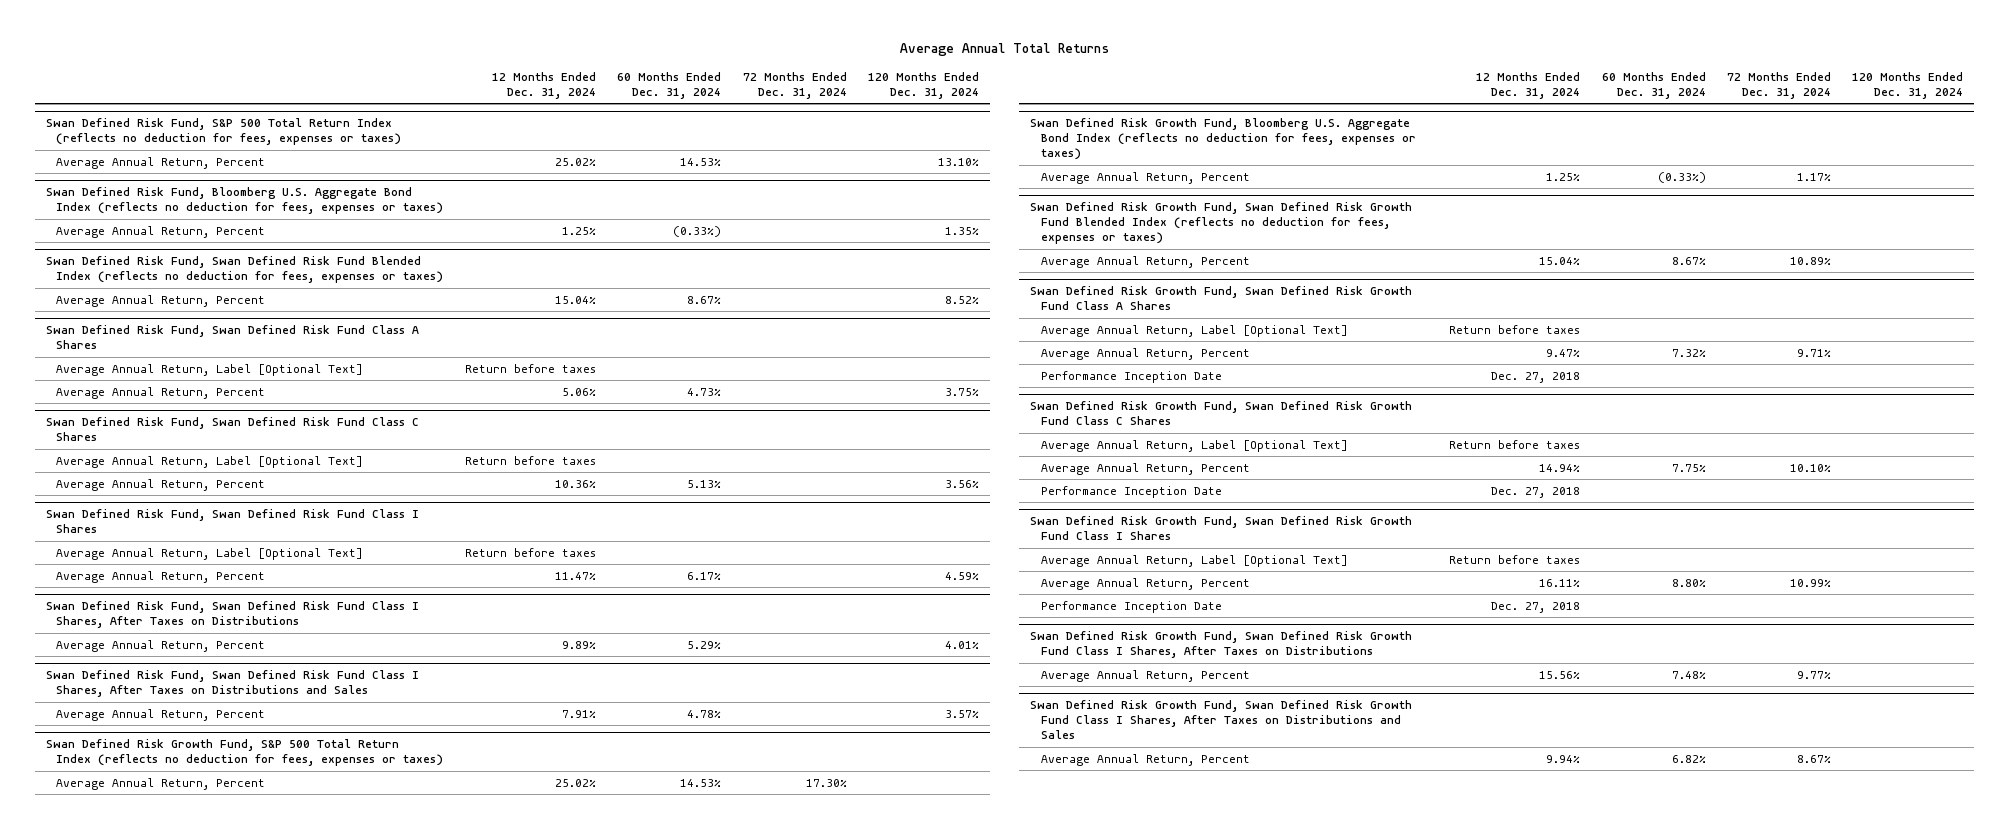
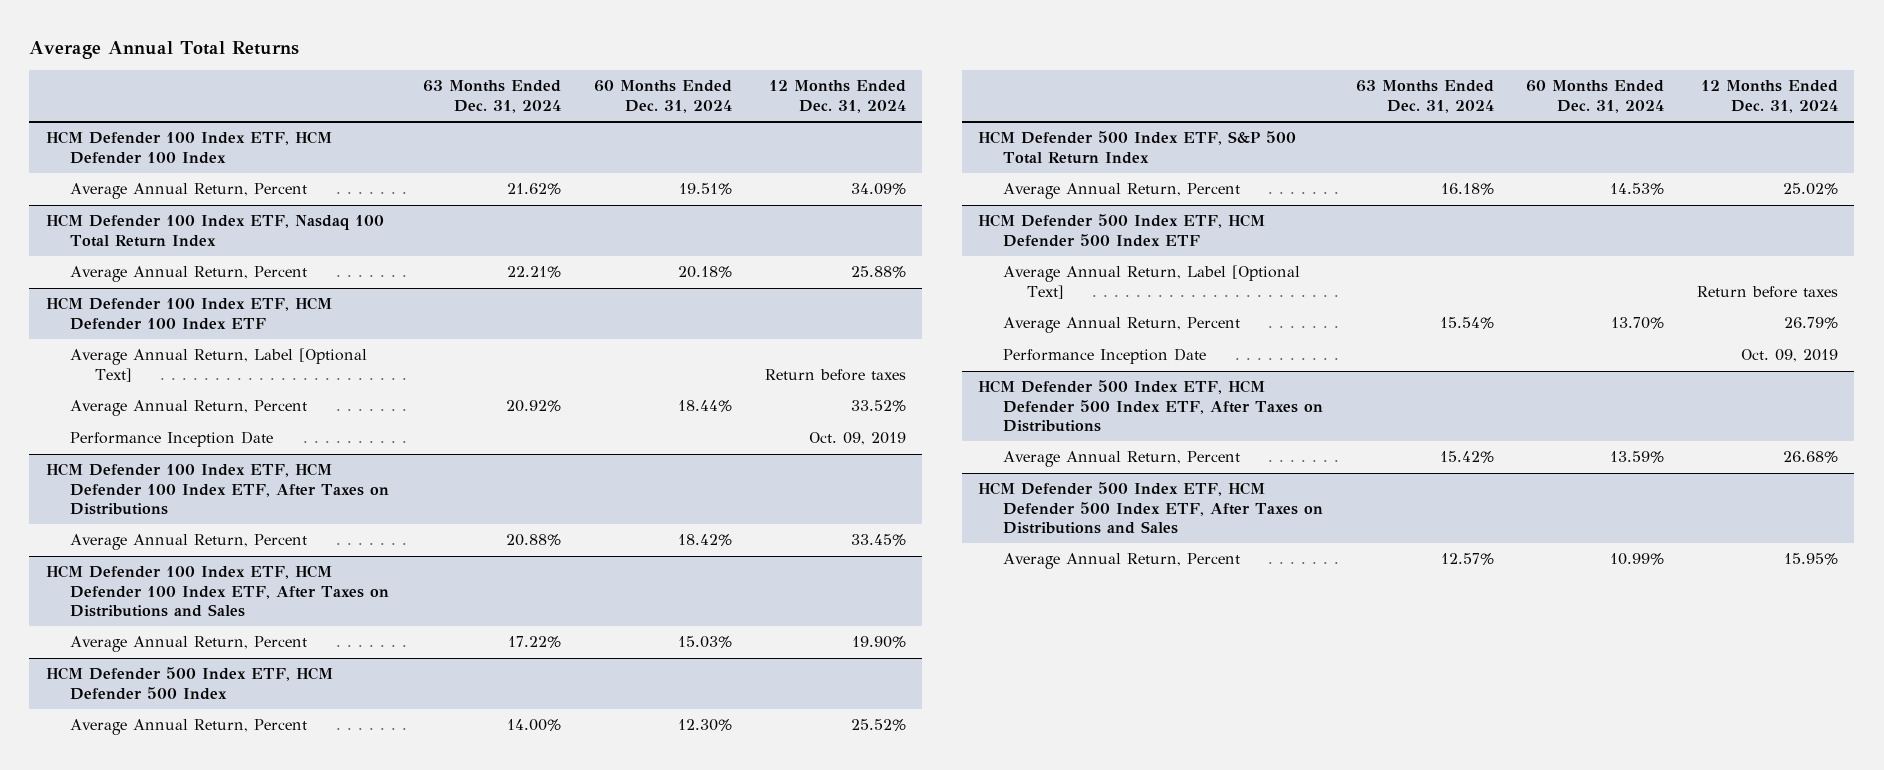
[742,71,847,99] 72 Months Ended Dec. 31, 2024 -> none
[867,71,979,99] 120 Months Ended Dec. 31, 2024 -> none
none -> [423,80,562,113] 63 Months Ended Dec. 31, 2024
[45,118,402,146] Swan Defined Risk Fund, S&P 500 Total Return Index (reflects no deduction for fees, expenses or taxes) -> none
[45,187,444,215] Swan Defined Risk Fund, Bloomberg U.S. Aggregate Bond Index (reflects no deduction for fees, expenses or taxes) -> none
[45,256,444,284] Swan Defined Risk Fund, Swan Defined Risk Fund Blended Index (reflects no deduction for fees, expenses or taxes) -> none
[56,294,266,307] Average Annual Return, Percent -> none
[45,325,419,350] Swan Defined Risk Fund, Swan Defined Risk Fund Class A Shares -> none
[56,363,364,376] Average Annual Return, Label [Optional Text] -> none
[56,386,266,399] Average Annual Return, Percent -> none
[45,417,419,442] Swan Defined Risk Fund, Swan Defined Risk Fund Class C Shares -> none
[56,455,364,468] Average Annual Return, Label [Optional Text] -> none
[56,478,266,491] Average Annual Return, Percent -> none
[45,509,419,534] Swan Defined Risk Fund, Swan Defined Risk Fund Class I Shares -> none
none -> [45,131,332,164] HCM Defender 100 Index ETF, HCM Defender 100 Index
[554,157,596,166] 25.02% -> [850,183,906,196] 34.09%
[680,157,722,166] 14.53% -> [678,183,732,196] 19.51%
none -> [45,214,384,247] HCM Defender 100 Index ETF, Nasdaq 100 Total Return Index
[561,226,596,235] 1.25% -> [850,266,906,279] 25.88%
[673,225,722,237] (0.33%) -> [677,266,732,279] 20.18%
none -> [45,297,332,330] HCM Defender 100 Index ETF, HCM Defender 100 Index ETF
[45,601,419,629] Swan Defined Risk Fund, Swan Defined Risk Fund Class I Shares, After Taxes on Distributions -> none
[45,670,419,698] Swan Defined Risk Fund, Swan Defined Risk Fund Class I Shares, After Taxes on Distributions and Sales -> none
[45,739,444,767] Swan Defined Risk Growth Fund, S&P 500 Total Return Index (reflects no deduction for fees, expenses or taxes) -> none
[554,571,596,580] 11.47% -> [850,400,906,413] 33.52%
[687,571,722,580] 6.17% -> [677,400,732,413] 18.44%
none -> [70,431,274,448] Performance Inception Date
none -> [45,463,390,516] HCM Defender 100 Index ETF, HCM Defender 100 Index ETF, After Taxes on Distributions
[561,640,596,649] 9.89% -> [850,534,906,547] 33.45%
[687,640,722,649] 5.29% -> [677,534,732,547] 18.42%
none -> [45,565,390,618] HCM Defender 100 Index ETF, HCM Defender 100 Index ETF, After Taxes on Distributions and Sales
[561,709,596,718] 7.91% -> [851,636,906,649] 19.90%
[687,709,722,718] 4.78% -> [677,636,732,649] 15.03%
none -> [45,667,333,700] HCM Defender 500 Index ETF, HCM Defender 500 Index
none -> [70,719,308,736] Average Annual Return, Percent
none -> [978,131,1297,164] HCM Defender 500 Index ETF, S&P 500 Total Return Index
[1030,118,1416,161] Swan Defined Risk Growth Fund, Bloomberg U.S. Aggregate Bond Index (reflects no deduction for fees, expenses or taxes) -> none
[1040,171,1250,184] Average Annual Return, Percent -> none
[1030,202,1413,245] Swan Defined Risk Growth Fund, Swan Defined Risk Growth Fund Blended Index (reflects no deduction for fees, expenses or taxes) -> none
[1040,255,1250,268] Average Annual Return, Percent -> none
[1030,286,1413,311] Swan Defined Risk Growth Fund, Swan Defined Risk Growth Fund Class A Shares -> none
[1040,324,1348,337] Average Annual Return, Label [Optional Text] -> none
[1040,347,1250,360] Average Annual Return, Percent -> none
[1040,370,1222,383] Performance Inception Date -> none
[1030,401,1413,426] Swan Defined Risk Growth Fund, Swan Defined Risk Growth Fund Class C Shares -> none
[1040,439,1348,452] Average Annual Return, Label [Optional Text] -> none
[1040,462,1250,475] Average Annual Return, Percent -> none
[1040,485,1222,498] Performance Inception Date -> none
[1030,516,1413,541] Swan Defined Risk Growth Fund, Swan Defined Risk Growth Fund Class I Shares -> none
none -> [978,214,1266,247] HCM Defender 500 Index ETF, HCM Defender 500 Index ETF
[1030,631,1413,659] Swan Defined Risk Growth Fund, Swan Defined Risk Growth Fund Class I Shares, After Taxes on Distributions -> none
[1030,700,1413,740] Swan Defined Risk Growth Fund, Swan Defined Risk Growth Fund Class I Shares, After Taxes on Distributions and Sales -> none
[1539,578,1581,587] 16.11% -> [1783,317,1838,330] 26.79%
[1671,578,1706,587] 8.80% -> [1611,317,1665,330] 13.70%
[1491,601,1581,613] Dec. 27, 2018 -> [1740,349,1838,363] Oct. 09, 2019
none -> [978,380,1323,433] HCM Defender 500 Index ETF, HCM Defender 500 Index ETF, After Taxes on Distributions
[1539,670,1581,679] 15.56% -> [1782,451,1838,464] 26.68%
[1671,670,1706,679] 7.48% -> [1610,451,1665,464] 13.59%
none -> [978,482,1323,535] HCM Defender 500 Index ETF, HCM Defender 500 Index ETF, After Taxes on Distributions and Sales
[1546,754,1581,763] 9.94% -> [1783,553,1838,566] 15.95%
[1671,754,1706,763] 6.82% -> [1610,553,1665,566] 10.99%

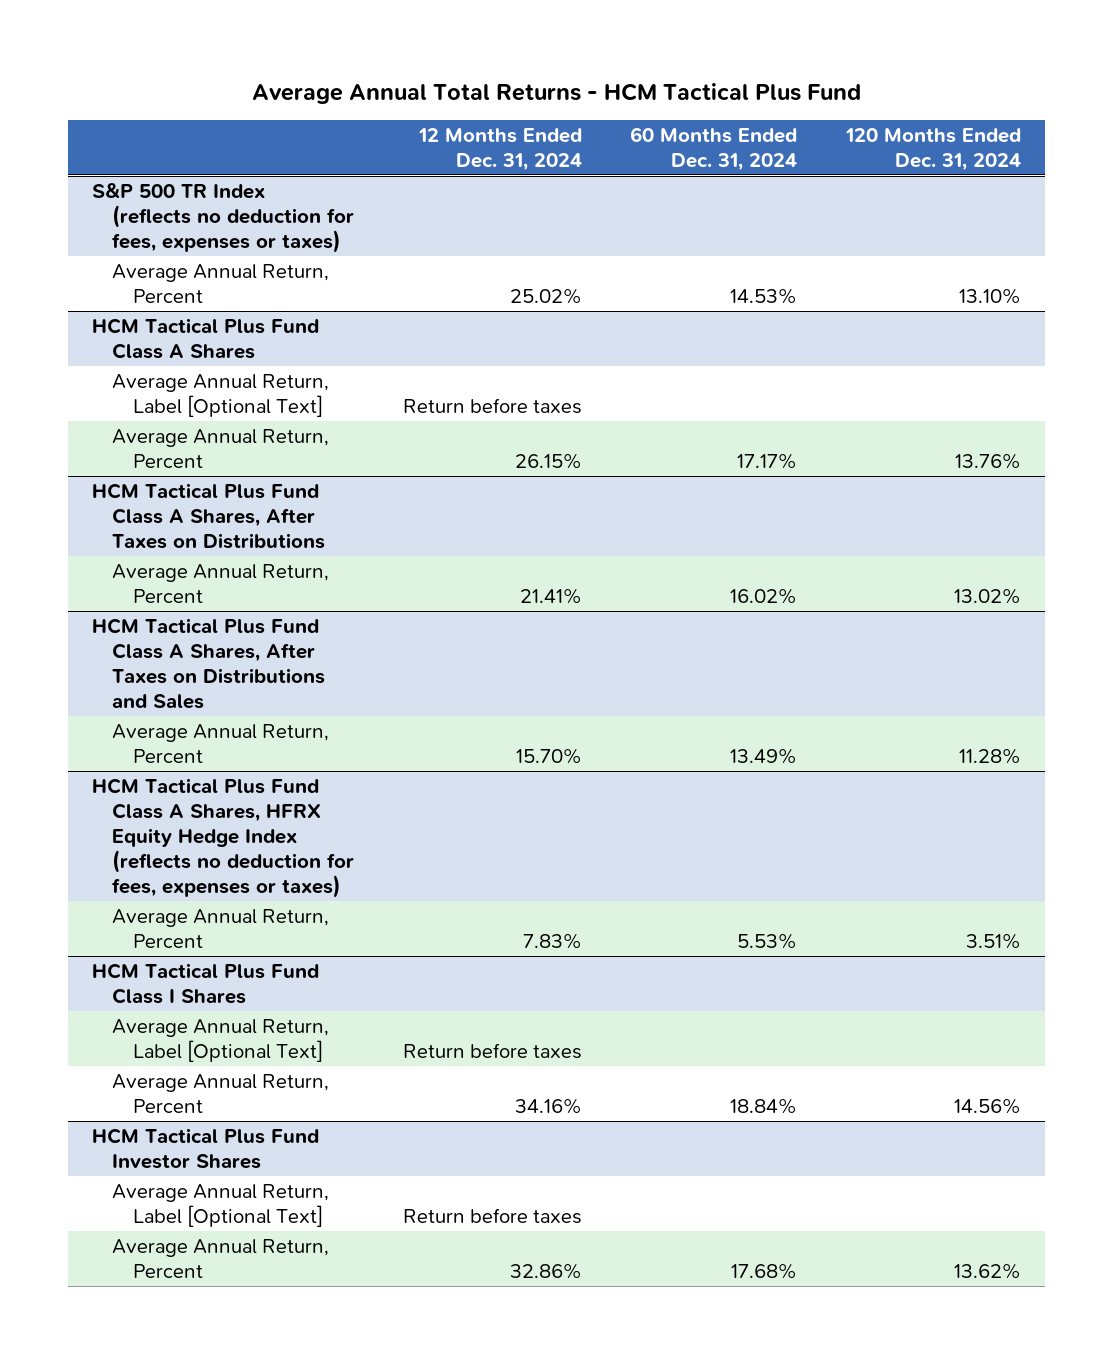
[29,41,300,60] Average Annual Total Returns -> [251,82,861,104] Average Annual Total Returns - HCM Tactical Plus Fund
[423,80,562,113] 63 Months Ended Dec. 31, 2024 -> none
none -> [844,127,1021,171] 120 Months Ended Dec. 31, 2024
[45,131,332,164] HCM Defender 100 Index ETF, HCM Defender 100 Index -> none
[70,183,308,200] Average Annual Return, Percent -> none
[45,214,384,247] HCM Defender 100 Index ETF, Nasdaq 100 Total Return Index -> none
[70,266,308,283] Average Annual Return, Percent -> none
[45,297,332,330] HCM Defender 100 Index ETF, HCM Defender 100 Index ETF -> none
[70,348,368,382] Average Annual Return, Label [Optional Text] -> none
[70,400,308,417] Average Annual Return, Percent -> none
[70,431,274,448] Performance Inception Date -> none
[45,463,390,516] HCM Defender 100 Index ETF, HCM Defender 100 Index ETF, After Taxes on Distributions -> none
[70,534,308,551] Average Annual Return, Percent -> none
[45,565,390,618] HCM Defender 100 Index ETF, HCM Defender 100 Index ETF, After Taxes on Distributions and Sales -> none
[70,636,308,653] Average Annual Return, Percent -> none
[45,667,333,700] HCM Defender 500 Index ETF, HCM Defender 500 Index -> none
[70,719,308,736] Average Annual Return, Percent -> none
[978,131,1297,164] HCM Defender 500 Index ETF, S&P 500 Total Return Index -> none
none -> [92,182,355,253] S&P 500 TR Index (reflects no deduction for fees, expenses or taxes)
[978,214,1266,247] HCM Defender 500 Index ETF, HCM Defender 500 Index ETF -> none
none -> [92,317,320,359] HCM Tactical Plus Fund Class A Shares
[1002,348,1206,365] Performance Inception Date -> none
[978,380,1323,433] HCM Defender 500 Index ETF, HCM Defender 500 Index ETF, After Taxes on Distributions -> none
[978,482,1323,535] HCM Defender 500 Index ETF, HCM Defender 500 Index ETF, After Taxes on Distributions and Sales -> none
[1611,317,1665,330] 13.70% -> [737,452,798,469] 17.17%
[1783,317,1838,330] 26.79% -> [514,452,582,469] 26.15%
none -> [92,482,326,549] HCM Tactical Plus Fund Class A Shares, After Taxes on Distributions
[1610,451,1665,464] 13.59% -> [730,587,798,604] 16.02%
[1782,451,1838,464] 26.68% -> [519,587,582,604] 21.41%
none -> [92,617,326,709] HCM Tactical Plus Fund Class A Shares, After Taxes on Distributions and Sales
[1610,553,1665,566] 10.99% -> [730,747,798,764] 13.49%
[1783,553,1838,566] 15.95% -> [515,747,582,764] 15.70%
none -> [92,777,355,898] HCM Tactical Plus Fund Class A Shares, HFRX Equity Hedge Index (reflects no deduction for fees, expenses or taxes)
none -> [112,908,330,948] Average Annual Return, Percent
none -> [92,962,320,1004] HCM Tactical Plus Fund Class I Shares
none -> [112,1018,330,1062] Average Annual Return, Label [Optional Text]
none -> [112,1073,330,1113] Average Annual Return, Percent
none -> [92,1127,320,1169] HCM Tactical Plus Fund Investor Shares
none -> [112,1183,330,1227] Average Annual Return, Label [Optional Text]
none -> [112,1238,330,1278] Average Annual Return, Percent

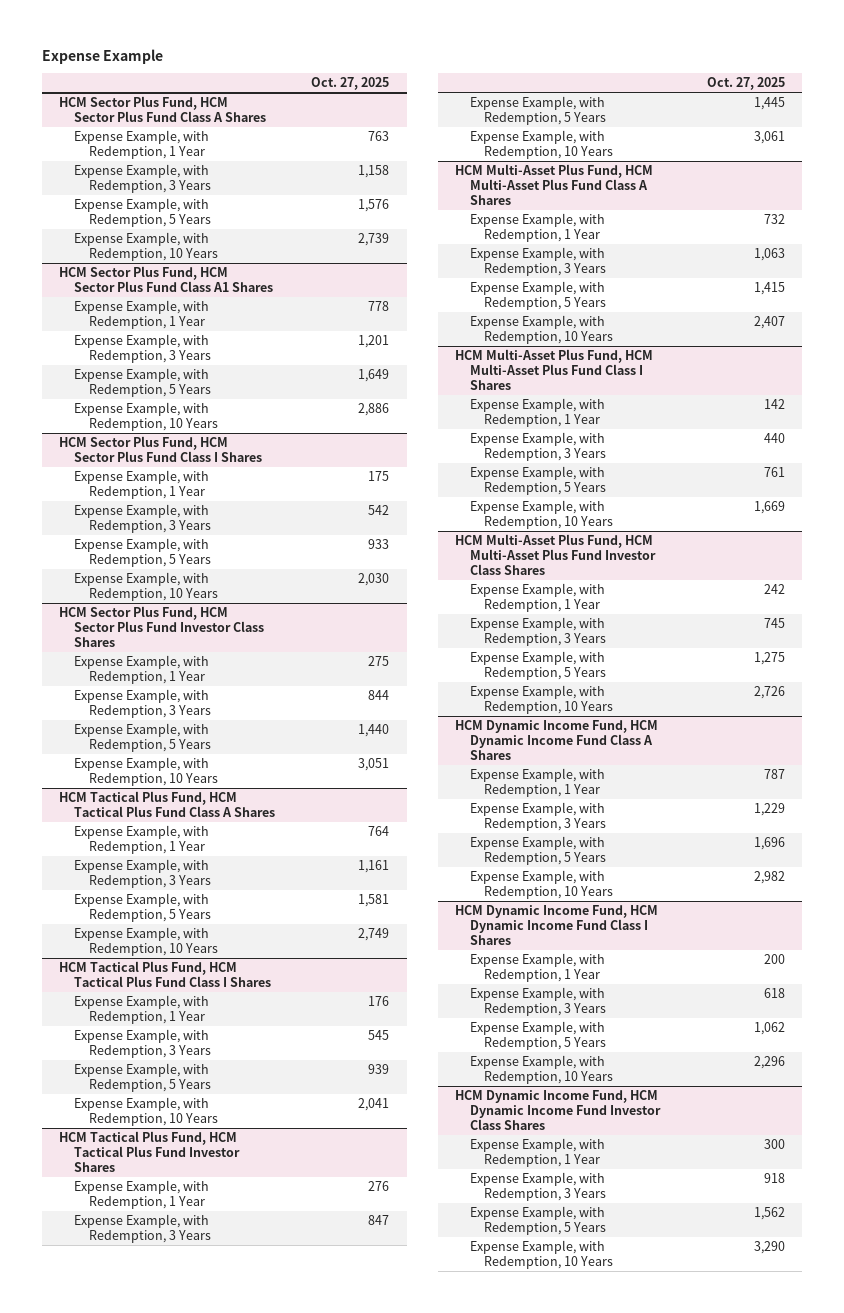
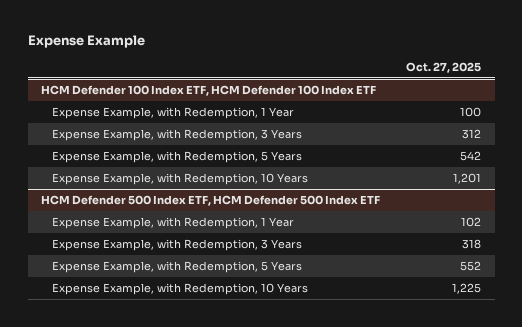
[59,96,267,123] HCM Sector Plus Fund, HCM Sector Plus Fund Class A Shares -> none
[59,266,274,293] HCM Sector Plus Fund, HCM Sector Plus Fund Class A1 Shares -> none
[59,436,263,463] HCM Sector Plus Fund, HCM Sector Plus Fund Class I Shares -> none
[74,470,210,500] Expense Example, with Redemption, 1 Year -> none
[74,504,211,534] Expense Example, with Redemption, 3 Years -> none
[74,538,211,568] Expense Example, with Redemption, 5 Years -> none
[74,572,218,602] Expense Example, with Redemption, 10 Years -> none
[59,606,265,648] HCM Sector Plus Fund, HCM Sector Plus Fund Investor Class Shares -> none
[74,655,210,685] Expense Example, with Redemption, 1 Year -> none
[74,689,211,719] Expense Example, with Redemption, 3 Years -> none
[74,723,211,753] Expense Example, with Redemption, 5 Years -> none
[74,757,218,787] Expense Example, with Redemption, 10 Years -> none
[59,791,276,818] HCM Tactical Plus Fund, HCM Tactical Plus Fund Class A Shares -> none
[74,825,210,855] Expense Example, with Redemption, 1 Year -> none
[74,859,211,889] Expense Example, with Redemption, 3 Years -> none
[74,893,211,923] Expense Example, with Redemption, 5 Years -> none
[74,927,218,957] Expense Example, with Redemption, 10 Years -> none
[59,961,272,988] HCM Tactical Plus Fund, HCM Tactical Plus Fund Class I Shares -> none
[74,995,210,1025] Expense Example, with Redemption, 1 Year -> none
[74,1029,211,1059] Expense Example, with Redemption, 3 Years -> none
[74,1063,211,1093] Expense Example, with Redemption, 5 Years -> none
[74,1097,218,1127] Expense Example, with Redemption, 10 Years -> none
[59,1131,241,1173] HCM Tactical Plus Fund, HCM Tactical Plus Fund Investor Shares -> none
[74,1180,210,1210] Expense Example, with Redemption, 1 Year -> none
[74,1214,211,1244] Expense Example, with Redemption, 3 Years -> none
[469,96,607,126] Expense Example, with Redemption, 5 Years -> none
[469,130,614,160] Expense Example, with Redemption, 10 Years -> none
[455,164,654,206] HCM Multi-Asset Plus Fund, HCM Multi-Asset Plus Fund Class A Shares -> none
[469,213,605,243] Expense Example, with Redemption, 1 Year -> none
[469,247,607,277] Expense Example, with Redemption, 3 Years -> none
[469,281,607,311] Expense Example, with Redemption, 5 Years -> none
[469,315,614,345] Expense Example, with Redemption, 10 Years -> none
[455,349,654,391] HCM Multi-Asset Plus Fund, HCM Multi-Asset Plus Fund Class I Shares -> none
[469,398,605,428] Expense Example, with Redemption, 1 Year -> none
[469,432,607,462] Expense Example, with Redemption, 3 Years -> none
[469,466,607,496] Expense Example, with Redemption, 5 Years -> none
[469,500,614,530] Expense Example, with Redemption, 10 Years -> none
[455,534,656,576] HCM Multi-Asset Plus Fund, HCM Multi-Asset Plus Fund Investor Class Shares -> none
[469,583,605,613] Expense Example, with Redemption, 1 Year -> none
[469,617,607,647] Expense Example, with Redemption, 3 Years -> none
[469,651,607,681] Expense Example, with Redemption, 5 Years -> none
[469,685,614,715] Expense Example, with Redemption, 10 Years -> none
[455,720,659,761] HCM Dynamic Income Fund, HCM Dynamic Income Fund Class A Shares -> none
[469,768,605,798] Expense Example, with Redemption, 1 Year -> none
[469,802,607,832] Expense Example, with Redemption, 3 Years -> none
[469,836,607,866] Expense Example, with Redemption, 5 Years -> none
[469,870,614,900] Expense Example, with Redemption, 10 Years -> none
[455,905,659,946] HCM Dynamic Income Fund, HCM Dynamic Income Fund Class I Shares -> none
[469,953,605,983] Expense Example, with Redemption, 1 Year -> none
[469,987,607,1017] Expense Example, with Redemption, 3 Years -> none
[469,1021,607,1051] Expense Example, with Redemption, 5 Years -> none
[469,1055,614,1085] Expense Example, with Redemption, 10 Years -> none
[455,1090,661,1131] HCM Dynamic Income Fund, HCM Dynamic Income Fund Investor Class Shares -> none
[469,1138,605,1168] Expense Example, with Redemption, 1 Year -> none
[469,1172,607,1202] Expense Example, with Redemption, 3 Years -> none
[469,1206,607,1236] Expense Example, with Redemption, 5 Years -> none
[469,1240,614,1270] Expense Example, with Redemption, 10 Years -> none
none -> [41,84,377,96] HCM Defender 100 Index ETF, HCM Defender 100 Index ETF
[367,131,389,142] 763 -> [460,106,482,117] 100
[357,165,389,179] 1,158 -> [462,128,482,139] 312
[357,199,389,213] 1,576 -> [460,150,482,161] 542
[357,233,389,247] 2,739 -> [453,172,482,184] 1,201
none -> [41,194,381,206] HCM Defender 500 Index ETF, HCM Defender 500 Index ETF
[367,301,389,312] 778 -> [461,216,482,227] 102
[357,335,389,349] 1,201 -> [462,238,482,249] 318
[357,369,389,383] 1,649 -> [460,260,482,271] 552
[357,403,389,417] 2,886 -> [452,282,482,294] 1,225

